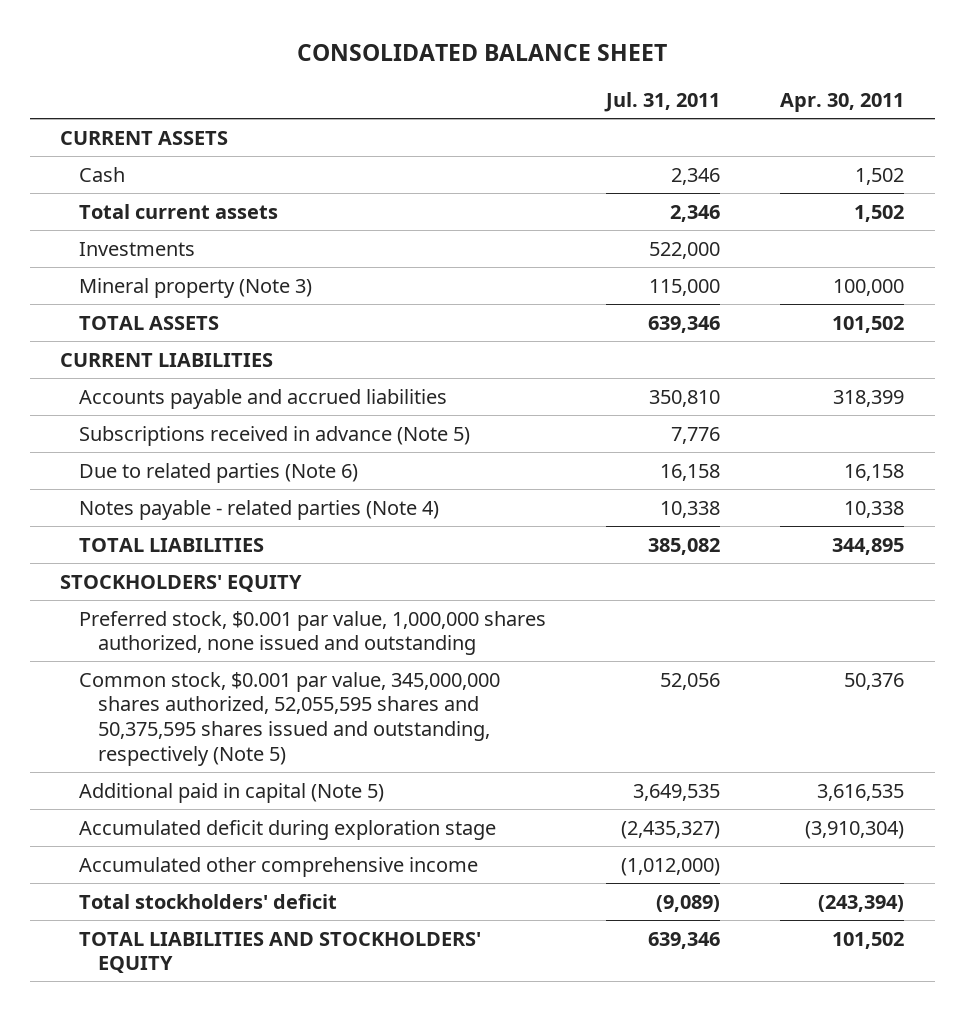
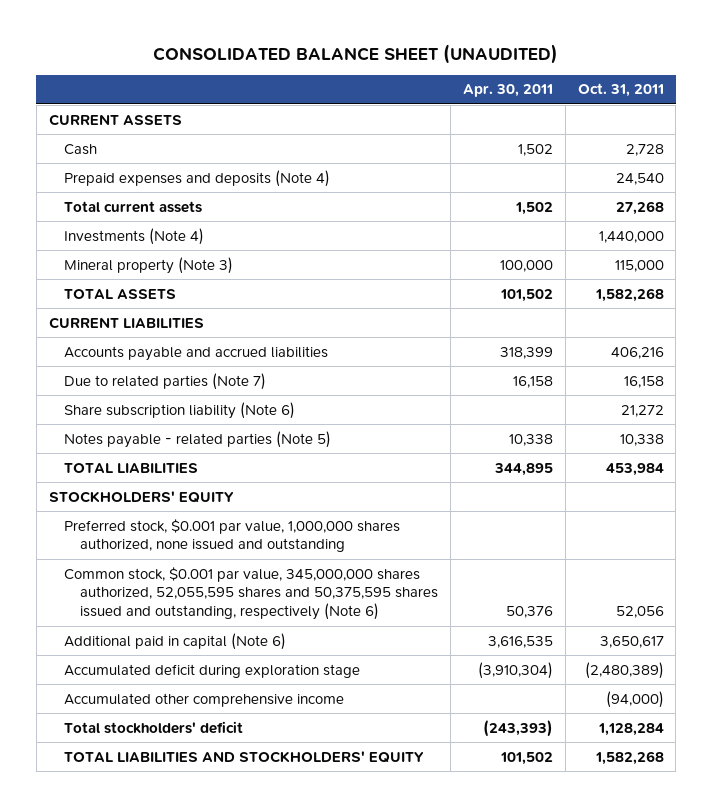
[297,44,668,62] CONSOLIDATED BALANCE SHEET -> [153,43,559,64] CONSOLIDATED BALANCE SHEET (UNAUDITED)
[604,92,721,113] Jul. 31, 2011 -> none
none -> [577,83,664,98] Oct. 31, 2011
none -> [64,169,331,187] Prepaid expenses and deposits (Note 4)
[79,241,196,256] Investments -> [64,227,205,245] Investments (Note 4)
[79,425,471,446] Subscriptions received in advance (Note 5) -> none
[79,462,359,483] Due to related parties (Note 6) -> [64,372,267,390] Due to related parties (Note 7)
none -> [64,401,296,419] Share subscription liability (Note 6)
[79,499,440,520] Notes payable - related parties (Note 4) -> [64,430,332,448] Notes payable - related parties (Note 5)
[79,671,501,766] Common stock, $0.001 par value, 345,000,000 shares authorized, 52,055,595 shares and 50,375,595 shares issued and outstanding, respectively (Note 5) -> [64,566,439,621] Common stock, $0.001 par value, 345,000,000 shares authorized, 52,055,595 shares and 50,375,595 shares issued and outstanding, respectively (Note 6)
[79,782,385,803] Additional paid in capital (Note 5) -> [64,632,287,650] Additional paid in capital (Note 6)
[818,894,905,912] (243,394) -> [482,719,553,737] (243,393)

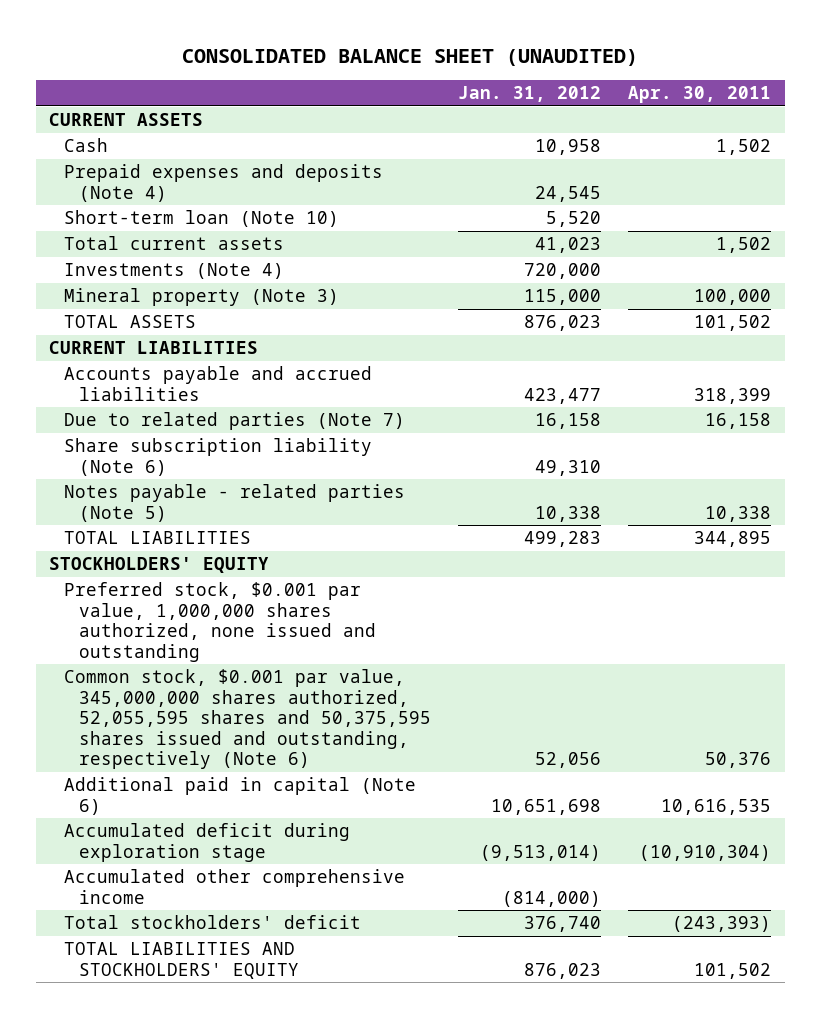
[577,83,664,98] Oct. 31, 2011 -> none
none -> [458,86,602,103] Jan. 31, 2012
none -> [64,210,340,228] Short-term loan (Note 10)
[487,635,553,648] 3,616,535 -> [661,798,772,815] 10,616,535
[477,661,553,679] (3,910,304) -> [639,844,772,861] (10,910,304)

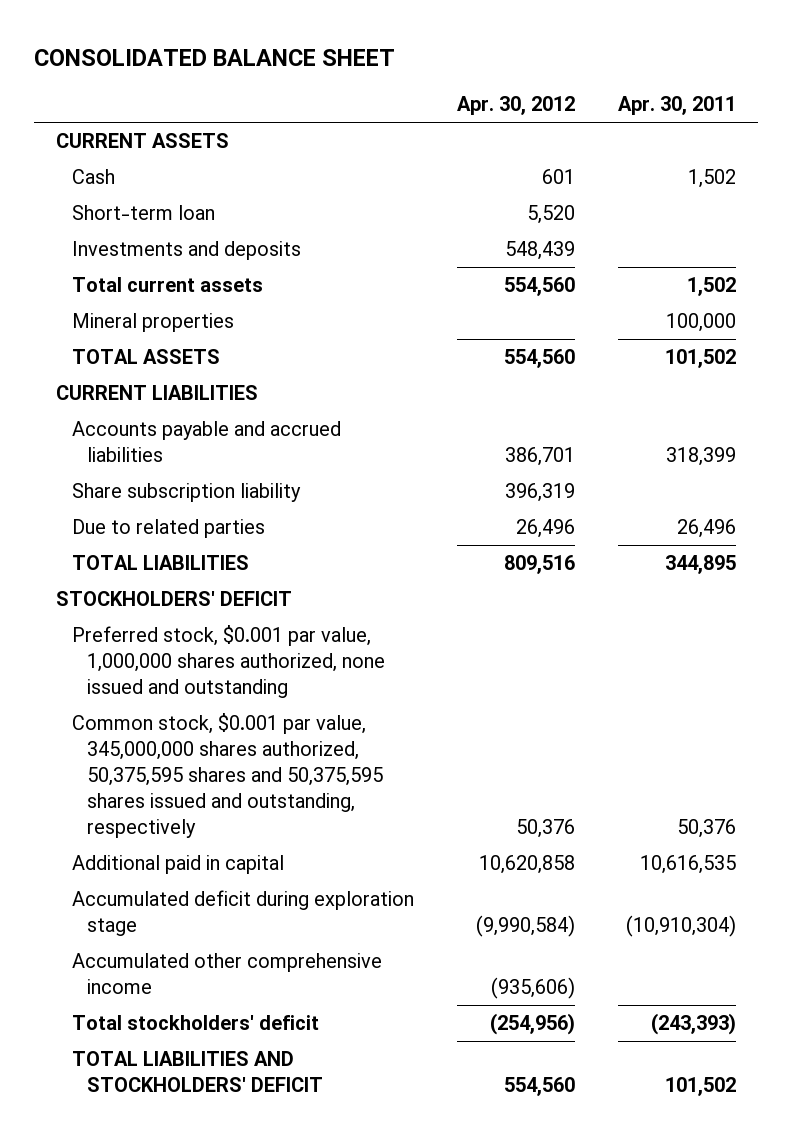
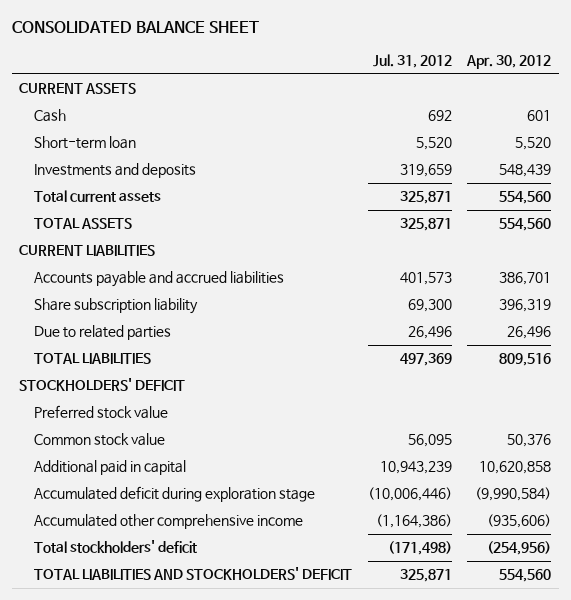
[618,96,737,116] Apr. 30, 2011 -> none
none -> [372,54,452,69] Jul. 31, 2012
[71,313,234,333] Mineral properties -> none
[71,625,385,699] Preferred stock, $0.001 par value, 1,000,000 shares authorized, none issued and outstanding -> [34,405,169,420] Preferred stock value
[71,713,383,839] Common stock, $0.001 par value, 345,000,000 shares authorized, 50,375,595 shares and 50,375,595 shares issued and outstanding, respectively -> [34,433,166,447] Common stock value

